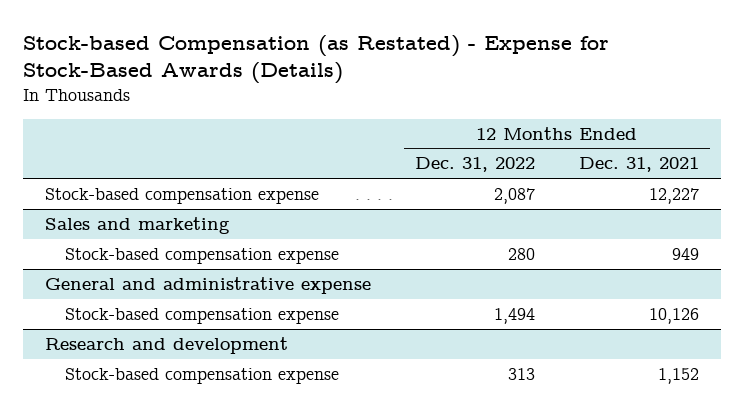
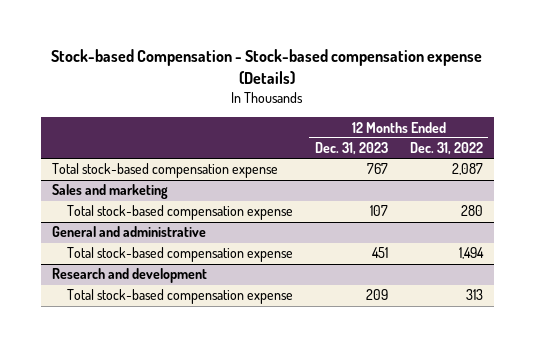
[22,34,609,85] Stock-based Compensation (as Restated) - Expense for Stock-Based Awards (Details) -> [51,49,483,85] Stock-based Compensation - Stock-based compensation expense (Details)
[579,157,700,173] Dec. 31, 2021 -> none
none -> [314,142,388,156] Dec. 31, 2023
[44,187,319,204] Stock-based compensation expense -> [51,163,278,179] Total stock-based compensation expense
[65,247,340,264] Stock-based compensation expense -> [66,205,293,221] Total stock-based compensation expense
[44,276,371,294] General and administrative expense -> [51,226,206,238] General and administrative
[65,307,340,324] Stock-based compensation expense -> [66,247,293,263] Total stock-based compensation expense
[65,367,340,384] Stock-based compensation expense -> [66,289,293,305] Total stock-based compensation expense

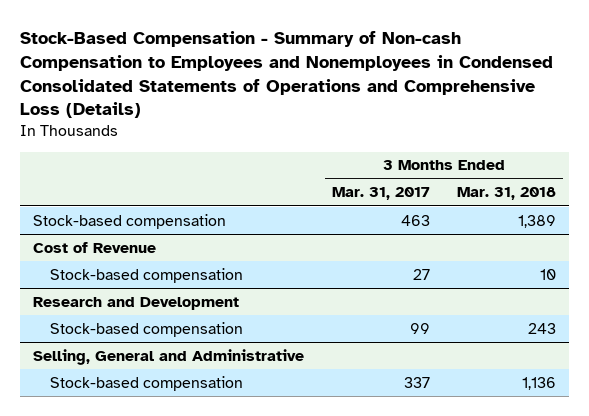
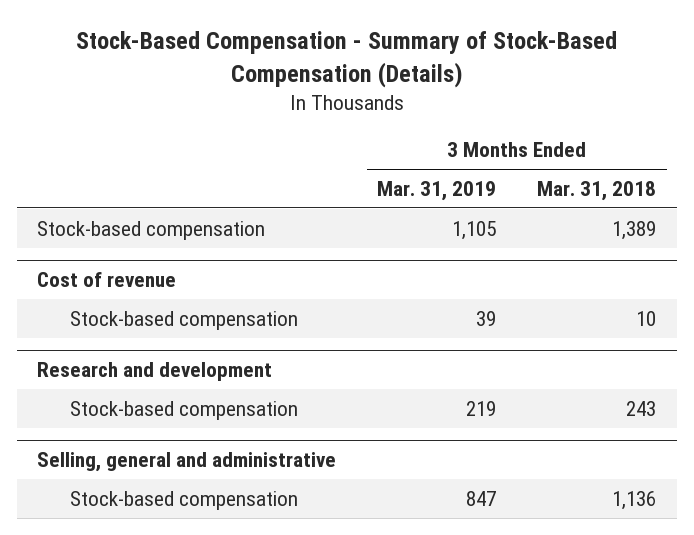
[19,30,553,119] Stock-Based Compensation - Summary of Non-cash Compensation to Employees and Nonemployees in Condensed Consolidated Statements of Operations and Comprehensive Loss (Details) -> [75,31,617,88] Stock-Based Compensation - Summary of Stock-Based Compensation (Details)
[331,187,430,201] Mar. 31, 2017 -> none
none -> [377,180,497,201] Mar. 31, 2019
[33,241,157,253] Cost of Revenue -> [37,272,177,288] Cost of revenue
[33,296,240,310] Research and Development -> [37,362,273,382] Research and development
[33,348,305,365] Selling, General and Administrative -> [37,452,337,473] Selling, general and administrative

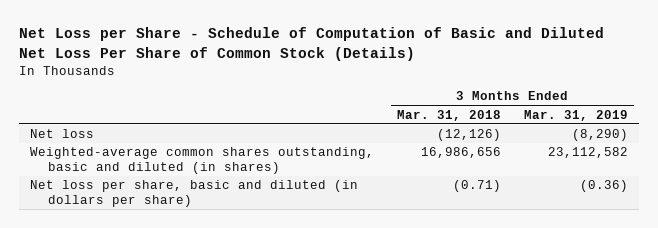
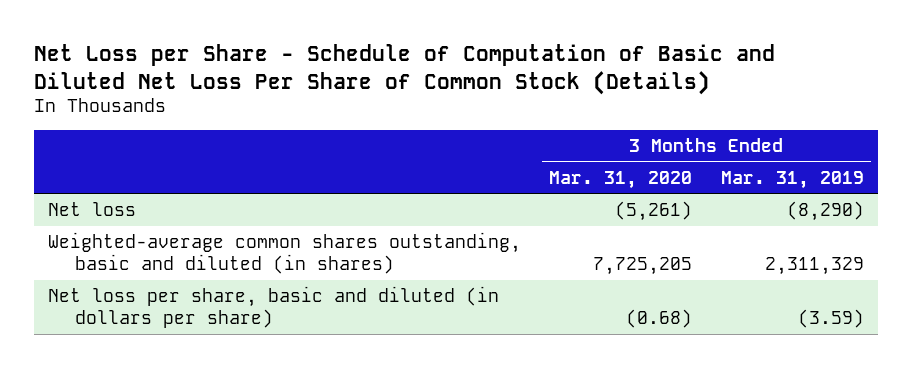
[397,109,502,121] Mar. 31, 2018 -> none
none -> [549,170,693,189] Mar. 31, 2020
[547,147,628,159] 23,112,582 -> [764,257,864,276] 2,311,329
[579,180,628,193] (0.36) -> [797,309,864,329] (3.59)

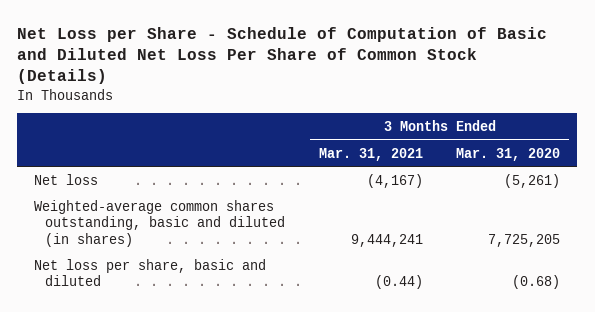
[720,170,864,189] Mar. 31, 2019 -> none
none -> [318,147,423,161] Mar. 31, 2021
[47,285,499,329] Net loss per share, basic and diluted (in dollars per share) -> [34,258,267,287] Net loss per share, basic and diluted

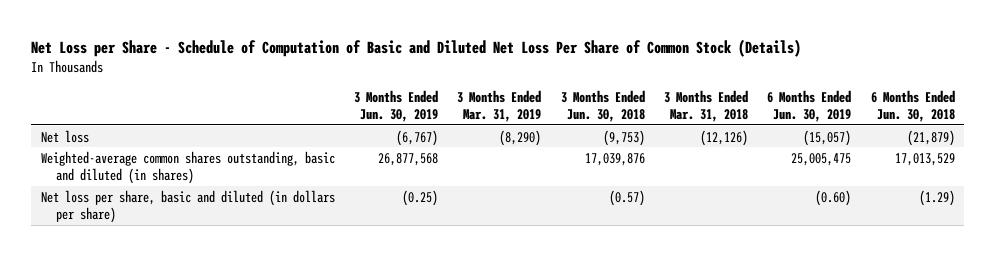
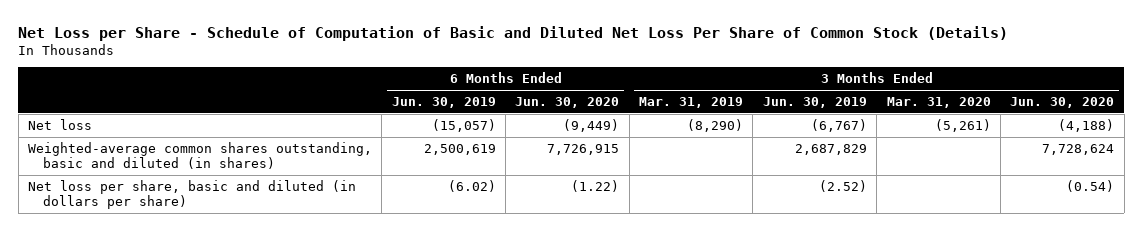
[560,89,645,123] 3 Months Ended Jun. 30, 2018 -> none
[663,89,748,123] 3 Months Ended Mar. 31, 2018 -> none
[870,89,955,123] 6 Months Ended Jun. 30, 2018 -> none
none -> [515,97,620,109] Jun. 30, 2020
none -> [886,97,991,109] Mar. 31, 2020
none -> [1010,97,1115,109] Jun. 30, 2020
[378,152,439,166] 26,877,568 -> [794,143,867,155] 2,687,829
[791,152,852,166] 25,005,475 -> [423,143,496,155] 2,500,619
[402,189,439,206] (0.25) -> [818,179,867,192] (2.52)
[815,189,852,206] (0.60) -> [447,179,496,192] (6.02)

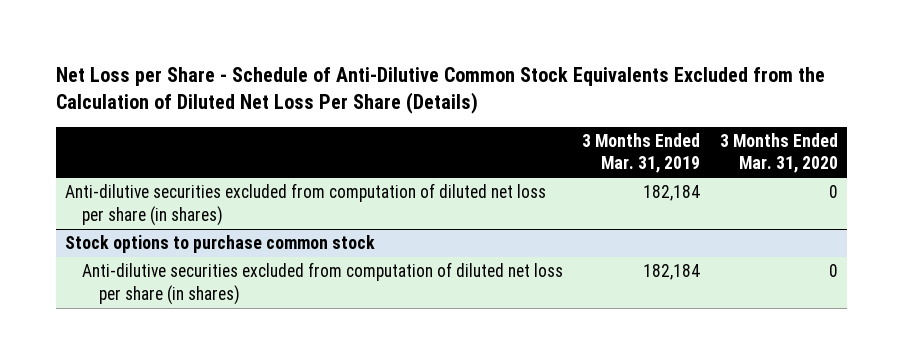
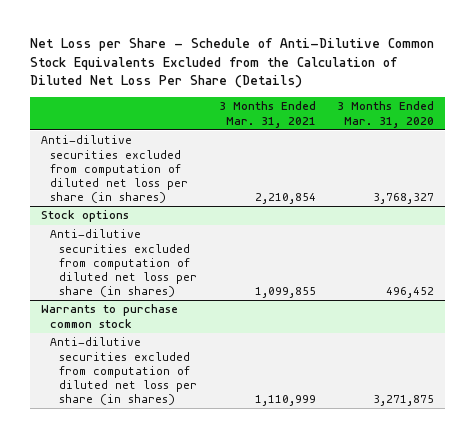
[582,132,701,174] 3 Months Ended Mar. 31, 2019 -> none
none -> [218,101,316,128] 3 Months Ended Mar. 31, 2021
[828,185,838,199] 0 -> [373,192,435,204] 3,768,327
[65,235,376,254] Stock options to purchase common stock -> [40,210,129,223] Stock options
[828,264,838,278] 0 -> [386,286,435,298] 496,452
none -> [40,304,178,328] Warrants to purchase common stock
none -> [49,337,197,405] Anti-dilutive securities excluded from computation of diluted net loss per share (in shares)

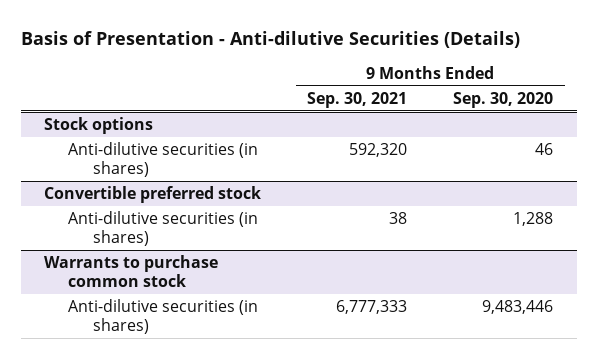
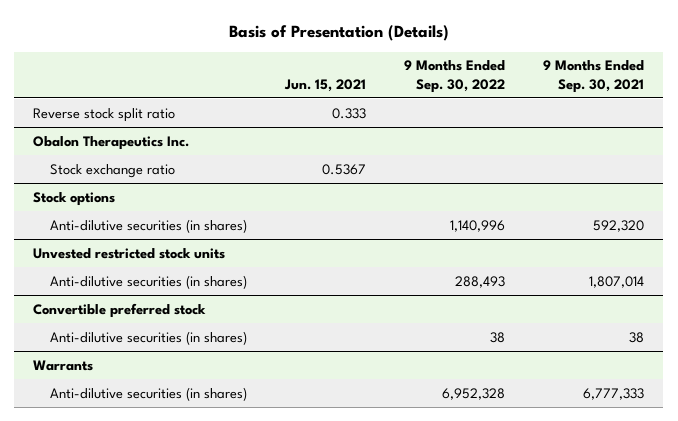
[21,31,521,49] Basis of Presentation - Anti-dilutive Securities (Details) -> [228,24,449,41] Basis of Presentation (Details)
[453,91,554,108] Sep. 30, 2020 -> none
none -> [284,78,367,92] Jun. 15, 2021
none -> [404,60,506,93] 9 Months Ended Sep. 30, 2022
none -> [33,107,176,122] Reverse stock split ratio
none -> [33,135,190,150] Obalon Therapeutics Inc.
none -> [50,163,176,178] Stock exchange ratio
none -> [33,247,226,259] Unvested restricted stock units
none -> [50,274,248,289] Anti-dilutive securities (in shares)
[44,255,219,287] Warrants to purchase common stock -> [33,359,94,371] Warrants

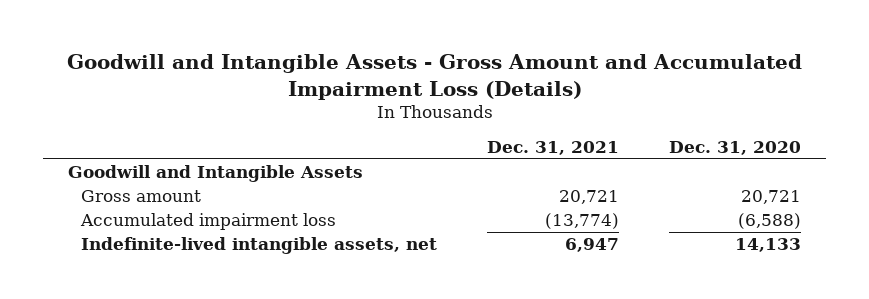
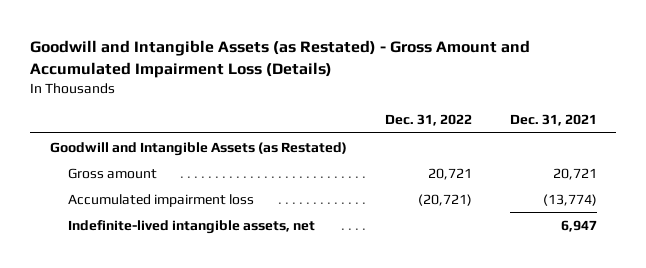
[66,54,802,100] Goodwill and Intangible Assets - Gross Amount and Accumulated Impairment Loss (Details) -> [30,40,531,78] Goodwill and Intangible Assets (as Restated) - Gross Amount and Accumulated Impairment Loss (Details)
[669,141,802,156] Dec. 31, 2020 -> none
none -> [384,114,472,127] Dec. 31, 2022
[68,165,364,183] Goodwill and Intangible Assets -> [49,141,347,156] Goodwill and Intangible Assets (as Restated)

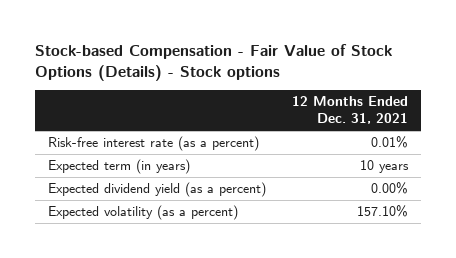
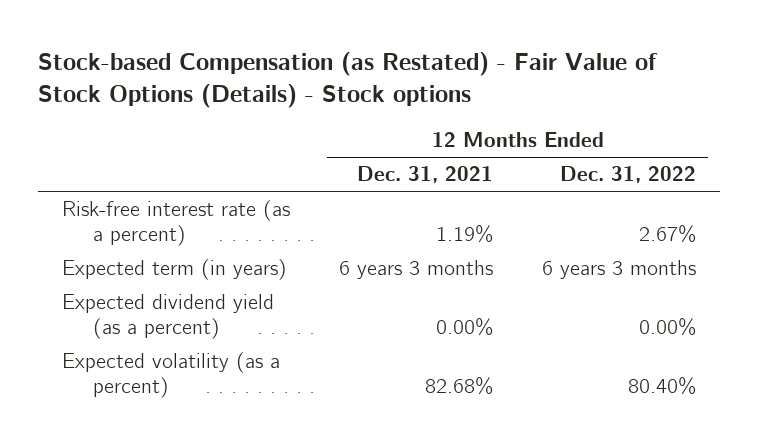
[35,44,393,81] Stock-based Compensation - Fair Value of Stock Options (Details) - Stock options -> [37,52,658,109] Stock-based Compensation (as Restated) - Fair Value of Stock Options (Details) - Stock options
none -> [559,166,696,184] Dec. 31, 2022
[370,135,408,148] 0.01% -> [436,224,494,243] 1.19%
[359,159,409,173] 10 years -> [339,260,494,280] 6 years 3 months
[356,204,408,217] 157.10% -> [425,376,494,395] 82.68%

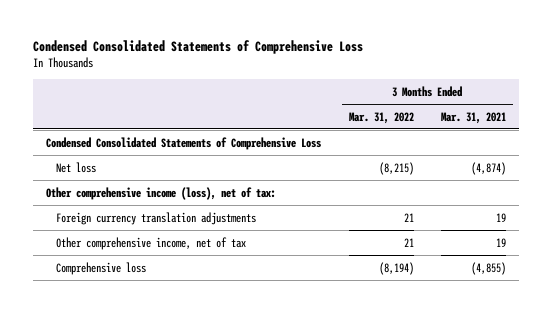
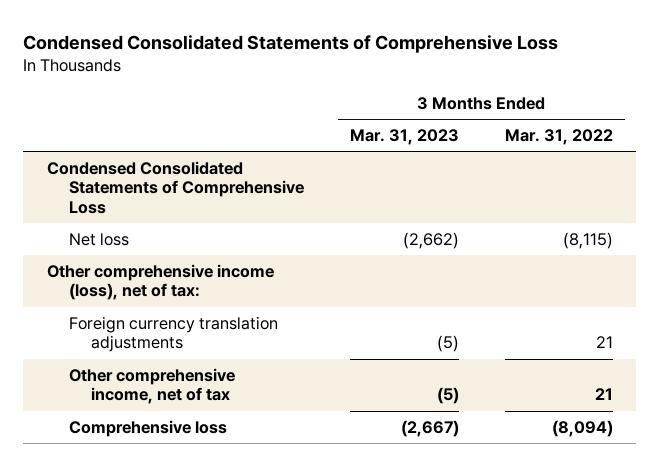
[440,111,506,124] Mar. 31, 2021 -> none
none -> [349,129,459,146] Mar. 31, 2023
[378,161,414,175] (8,215) -> [563,231,614,249] (8,115)
[378,261,414,275] (8,194) -> [552,419,614,437] (8,094)

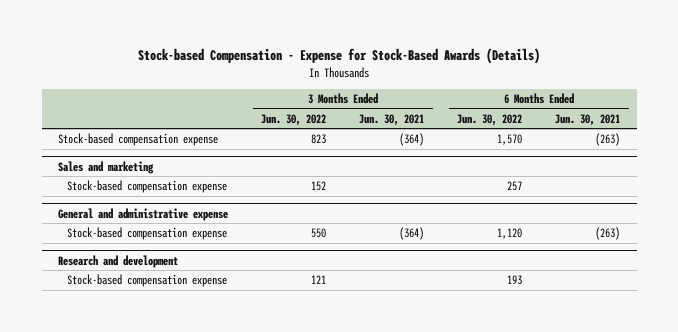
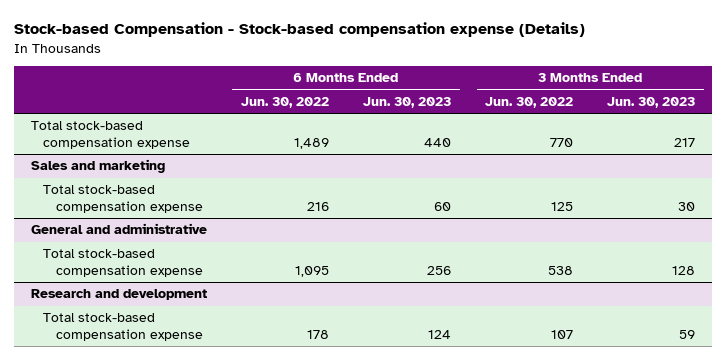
[138,48,541,65] Stock-based Compensation - Expense for Stock-Based Awards (Details) -> [13,22,585,38] Stock-based Compensation - Stock-based compensation expense (Details)
[359,113,425,126] Jun. 30, 2021 -> none
[555,113,621,126] Jun. 30, 2021 -> none
none -> [363,96,452,108] Jun. 30, 2023
none -> [607,96,696,108] Jun. 30, 2023
[58,133,219,147] Stock-based compensation expense -> [30,121,191,150] Total stock-based compensation expense
[311,134,327,145] 823 -> [550,138,574,148] 770
[497,134,523,146] 1,570 -> [293,138,329,150] 1,489
[66,180,227,194] Stock-based compensation expense -> [43,185,203,214] Total stock-based compensation expense
[311,181,327,192] 152 -> [551,202,574,212] 125
[507,181,523,192] 257 -> [306,202,329,212] 216
[58,207,229,221] General and administrative expense -> [30,223,207,235] General and administrative
[66,227,227,241] Stock-based compensation expense -> [43,249,203,278] Total stock-based compensation expense
[311,228,327,239] 550 -> [548,266,574,276] 538
[497,228,523,240] 1,120 -> [294,266,329,278] 1,095
[66,274,227,288] Stock-based compensation expense -> [43,313,203,342] Total stock-based compensation expense
[311,275,327,285] 121 -> [551,330,574,340] 107
[507,275,523,286] 193 -> [306,330,329,340] 178

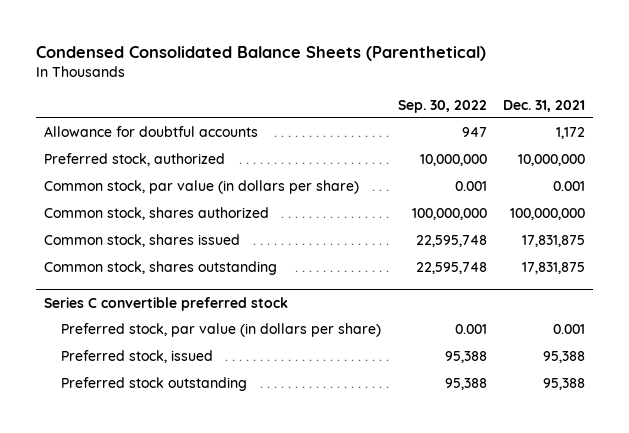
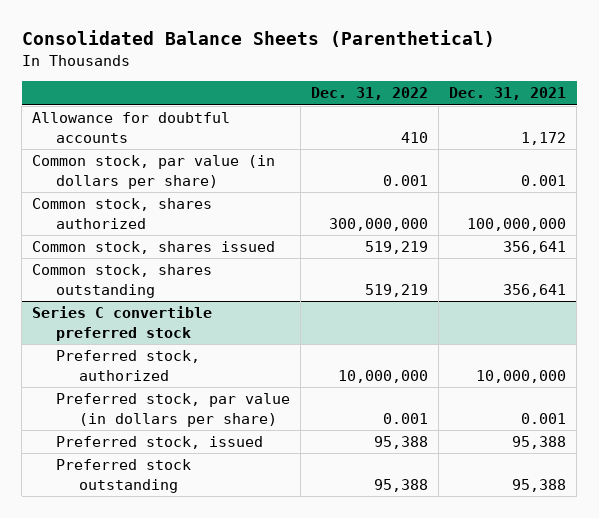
[35,45,486,61] Condensed Consolidated Balance Sheets (Parenthetical) -> [21,30,495,48] Consolidated Balance Sheets (Parenthetical)
[397,99,487,113] Sep. 30, 2022 -> none
none -> [311,87,429,101] Dec. 31, 2022
[43,153,225,167] Preferred stock, authorized -> none
[521,235,585,248] 17,831,875 -> [503,241,567,255] 356,641
[521,262,585,275] 17,831,875 -> [503,283,567,297] 356,641
none -> [55,350,200,381] Preferred stock, authorized

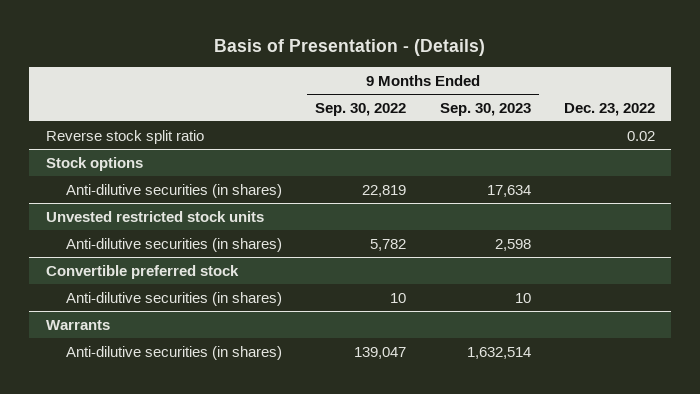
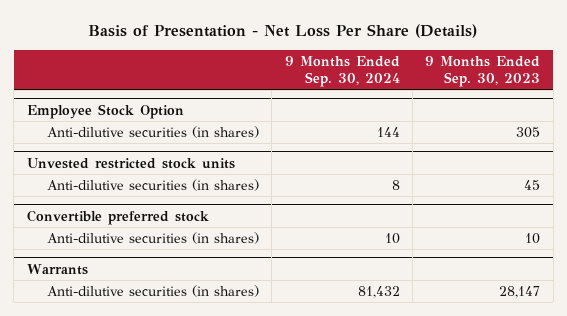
[214,39,486,57] Basis of Presentation - (Details) -> [88,23,478,38] Basis of Presentation - Net Loss Per Share (Details)
[315,102,407,116] Sep. 30, 2022 -> none
[563,102,655,116] Dec. 23, 2022 -> none
none -> [284,55,400,87] 9 Months Ended Sep. 30, 2024
[45,129,204,144] Reverse stock split ratio -> none
[45,156,143,171] Stock options -> [26,103,184,119] Employee Stock Option
[486,184,531,197] 17,634 -> [516,126,541,138] 305
[494,238,531,251] 2,598 -> [524,179,541,190] 45
[466,346,531,359] 1,632,514 -> [499,285,541,298] 28,147

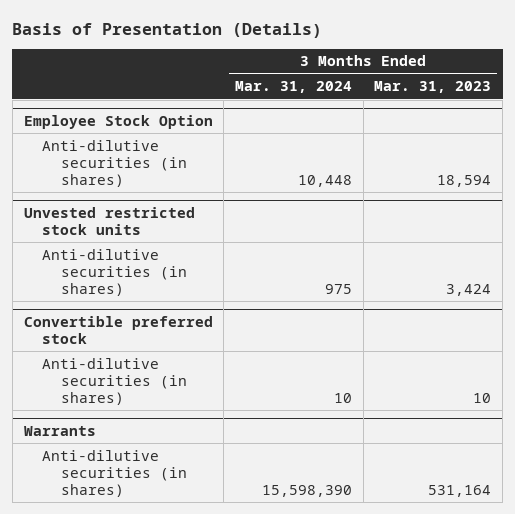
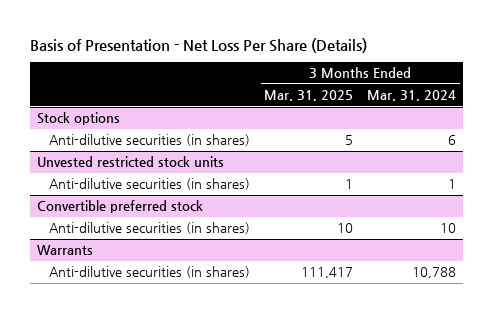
[12,22,323,38] Basis of Presentation (Details) -> [30,37,368,53] Basis of Presentation - Net Loss Per Share (Details)
[374,81,492,94] Mar. 31, 2023 -> none
none -> [264,90,354,102] Mar. 31, 2025
[23,115,213,130] Employee Stock Option -> [37,112,121,126] Stock options
[297,174,352,187] 10,448 -> [448,135,457,146] 6
[324,283,352,294] 975 -> [448,179,457,190] 1
[261,484,352,497] 15,598,390 -> [412,267,457,279] 10,788

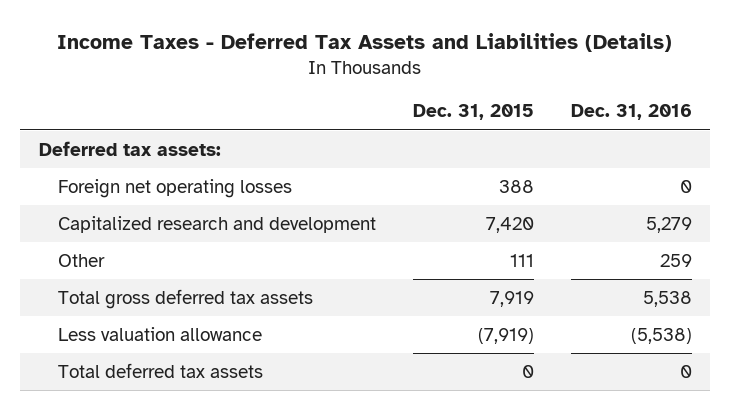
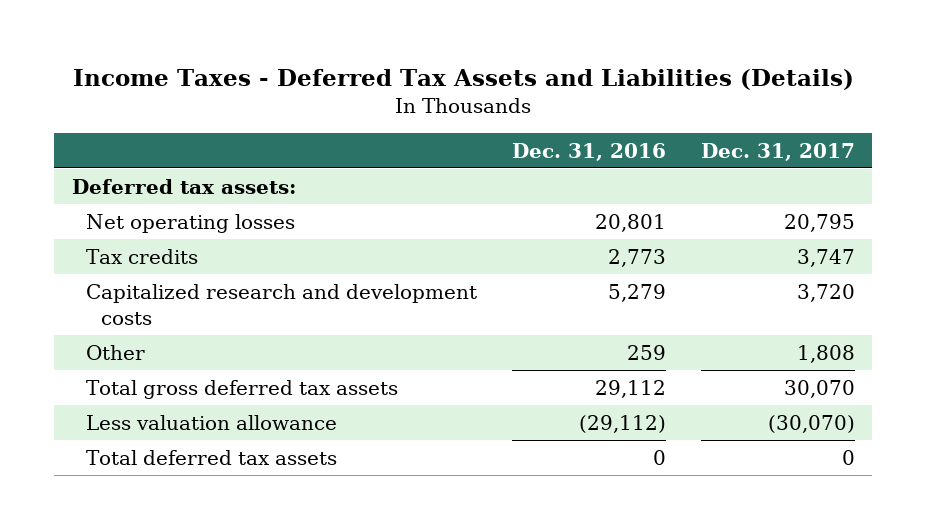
[412,104,534,121] Dec. 31, 2015 -> none
none -> [700,142,855,161] Dec. 31, 2017
[58,178,293,198] Foreign net operating losses -> [86,213,296,233] Net operating losses
[679,179,692,193] 0 -> [595,213,667,232] 20,801
none -> [86,248,199,264] Tax credits
[58,215,377,233] Capitalized research and development -> [86,283,478,325] Capitalized research and development costs
[642,290,692,307] 5,538 -> [595,379,667,398] 29,112
[630,327,692,344] (5,538) -> [579,414,667,433] (29,112)

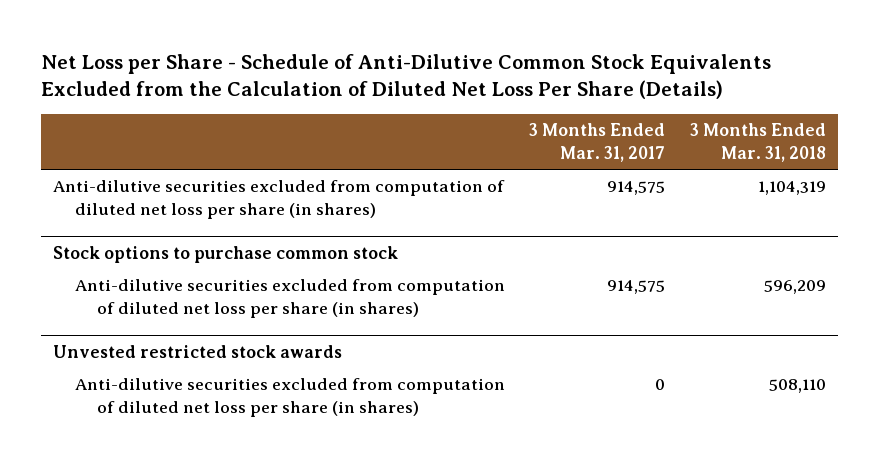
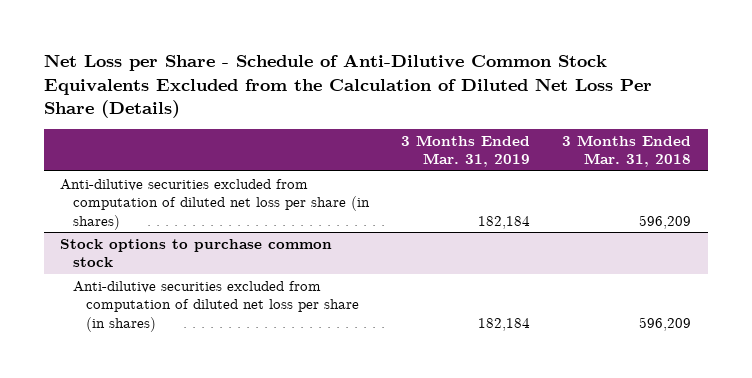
[529,123,666,162] 3 Months Ended Mar. 31, 2017 -> none
none -> [401,134,531,168] 3 Months Ended Mar. 31, 2019
[757,181,826,196] 1,104,319 -> [639,214,692,229] 596,209
[53,344,343,358] Unvested restricted stock awards -> none
[75,378,506,417] Anti-dilutive securities excluded from computation of diluted net loss per share (in shares) -> none

